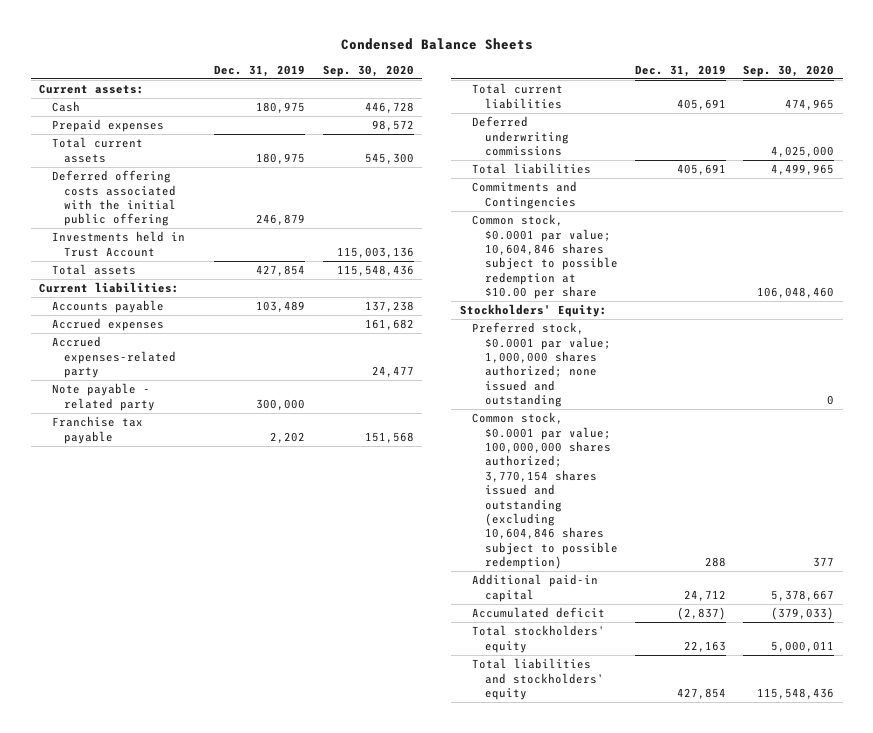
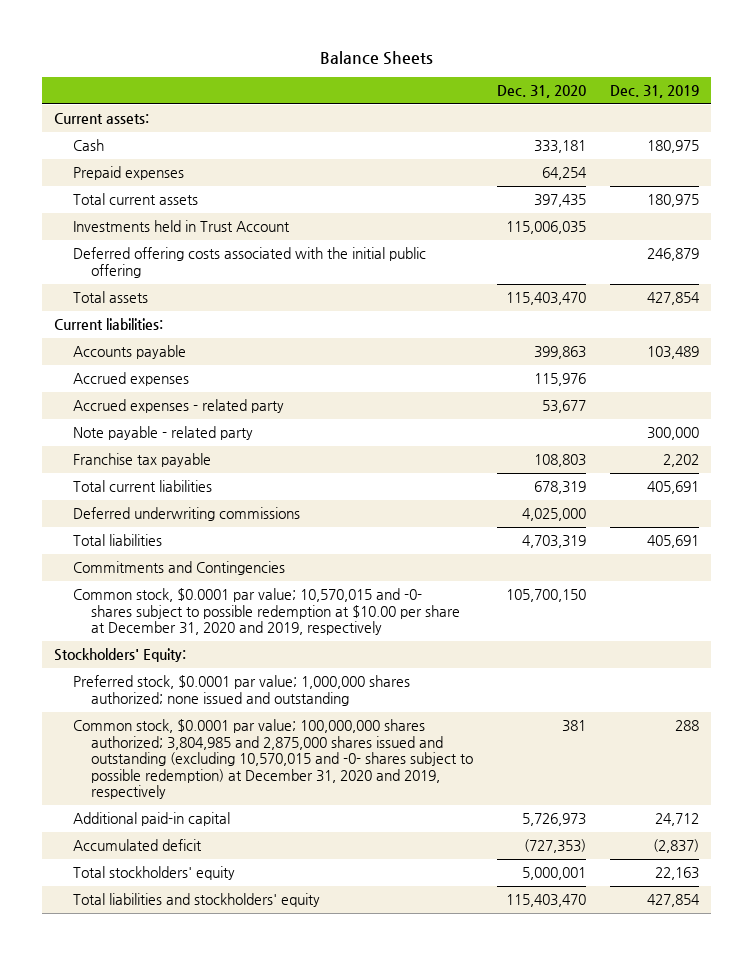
[340,37,533,50] Condensed Balance Sheets -> [319,51,433,66] Balance Sheets
[322,64,414,77] Sep. 30, 2020 -> none
none -> [497,85,587,99] Dec. 31, 2020
[51,170,177,227] Deferred offering costs associated with the initial public offering -> [72,247,426,278] Deferred offering costs associated with the initial public offering
[51,336,177,379] Accrued expenses-related party -> [72,399,284,414] Accrued expenses - related party
[472,214,618,300] Common stock, $0.0001 par value; 10,604,846 shares subject to possible redemption at $10.00 per share -> [72,588,461,636] Common stock, $0.0001 par value; 10,570,015 and -0- shares subject to possible redemption at $10.00 per share at December 31, 2020 and 2019, respectively
[472,412,618,570] Common stock, $0.0001 par value; 100,000,000 shares authorized; 3,770,154 shares issued and outstanding (excluding 10,604,846 shares subject to possible redemption) -> [72,719,474,800] Common stock, $0.0001 par value; 100,000,000 shares authorized; 3,804,985 and 2,875,000 shares issued and outstanding (excluding 10,570,015 and -0- shares subject to possible redemption) at December 31, 2020 and 2019, respectively

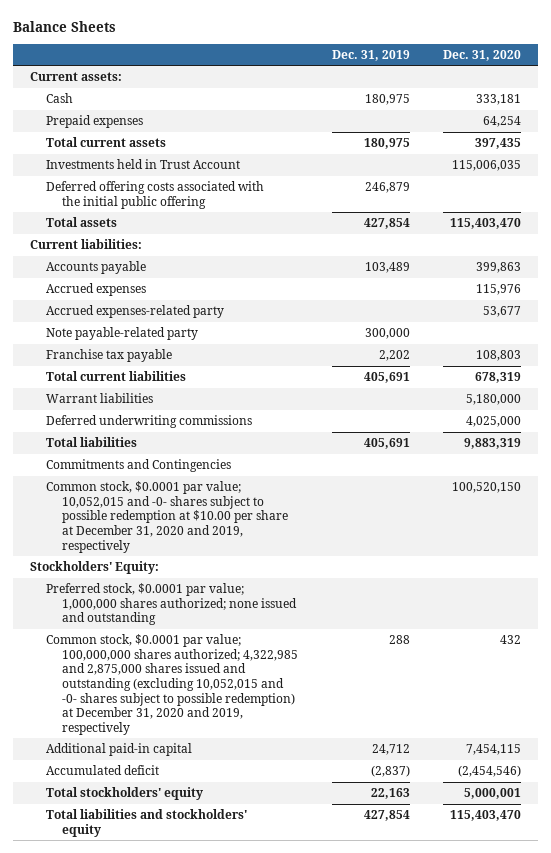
[72,399,284,414] Accrued expenses - related party -> [46,305,225,319] Accrued expenses-related party
[72,426,253,441] Note payable - related party -> [46,327,199,341] Note payable-related party
none -> [46,393,154,404] Warrant liabilities
[522,535,587,549] 4,703,319 -> [464,438,522,450] 9,883,319
[72,588,461,636] Common stock, $0.0001 par value; 10,570,015 and -0- shares subject to possible redemption at $10.00 per share at December 31, 2020 and 2019, respectively -> [46,481,288,553] Common stock, $0.0001 par value; 10,052,015 and -0- shares subject to possible redemption at $10.00 per share at December 31, 2020 and 2019, respectively
[506,589,587,603] 105,700,150 -> [452,482,522,494] 100,520,150
[72,719,474,800] Common stock, $0.0001 par value; 100,000,000 shares authorized; 3,804,985 and 2,875,000 shares issued and outstanding (excluding 10,570,015 and -0- shares subject to possible redemption) at December 31, 2020 and 2019, respectively -> [46,634,298,735] Common stock, $0.0001 par value; 100,000,000 shares authorized; 4,322,985 and 2,875,000 shares issued and outstanding (excluding 10,052,015 and -0- shares subject to possible redemption) at December 31, 2020 and 2019, respectively
[562,720,587,733] 381 -> [500,635,522,645] 432
[522,813,587,827] 5,726,973 -> [466,744,522,756] 7,454,115
[524,839,587,854] (727,353) -> [458,765,522,778] (2,454,546)

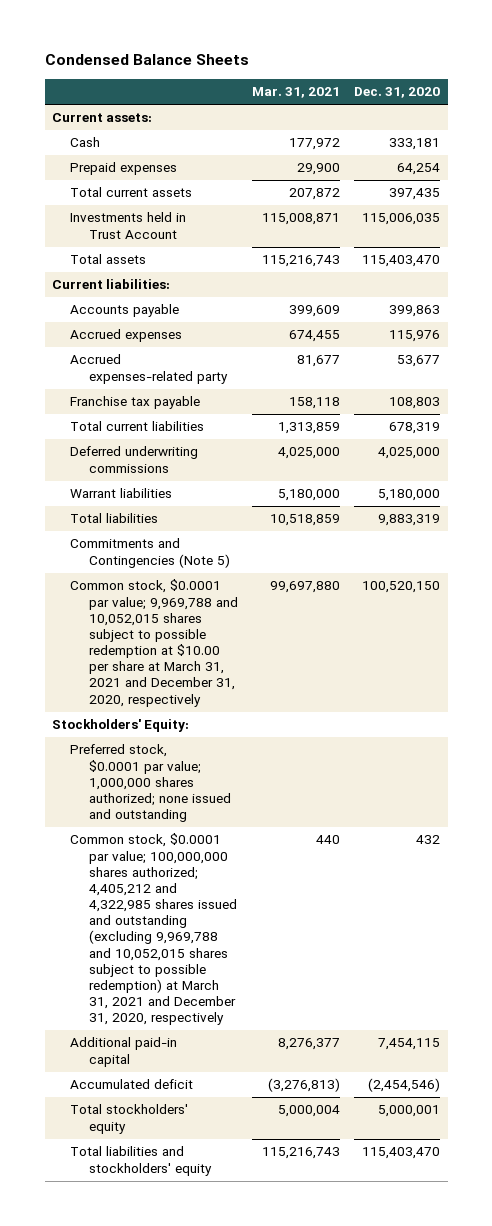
[13,20,117,32] Balance Sheets -> [44,54,249,66] Condensed Balance Sheets
[331,49,410,61] Dec. 31, 2019 -> none
none -> [252,87,341,99] Mar. 31, 2021
[46,181,265,209] Deferred offering costs associated with the initial public offering -> none
[46,327,199,341] Note payable-related party -> none
[46,393,154,404] Warrant liabilities -> [70,488,173,499] Warrant liabilities
[46,459,232,473] Commitments and Contingencies -> [70,538,231,568] Commitments and Contingencies (Note 5)
[46,481,288,553] Common stock, $0.0001 par value; 10,052,015 and -0- shares subject to possible redemption at $10.00 per share at December 31, 2020 and 2019, respectively -> [70,579,239,707] Common stock, $0.0001 par value; 9,969,788 and 10,052,015 shares subject to possible redemption at $10.00 per share at March 31, 2021 and December 31, 2020, respectively
[46,634,298,735] Common stock, $0.0001 par value; 100,000,000 shares authorized; 4,322,985 and 2,875,000 shares issued and outstanding (excluding 10,052,015 and -0- shares subject to possible redemption) at December 31, 2020 and 2019, respectively -> [70,833,238,1026] Common stock, $0.0001 par value; 100,000,000 shares authorized; 4,405,212 and 4,322,985 shares issued and outstanding (excluding 9,969,788 and 10,052,015 shares subject to possible redemption) at March 31, 2021 and December 31, 2020, respectively

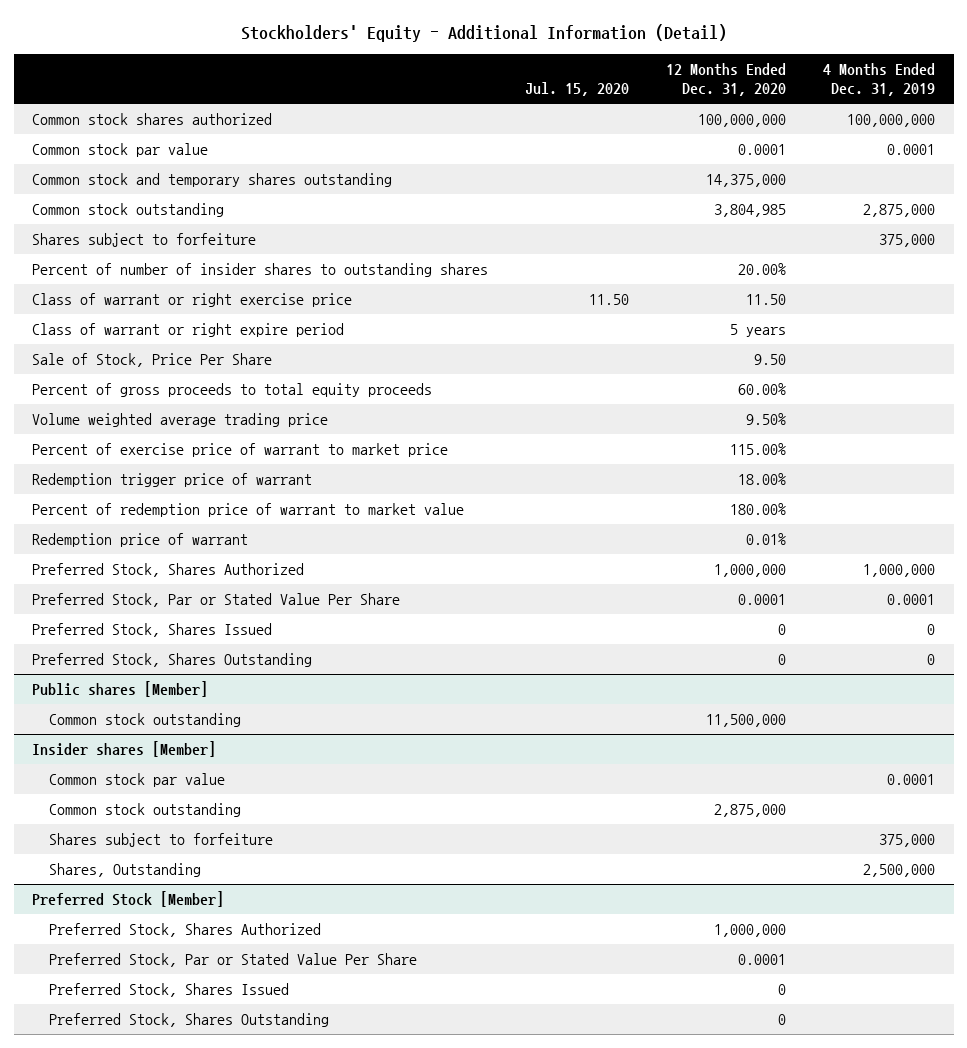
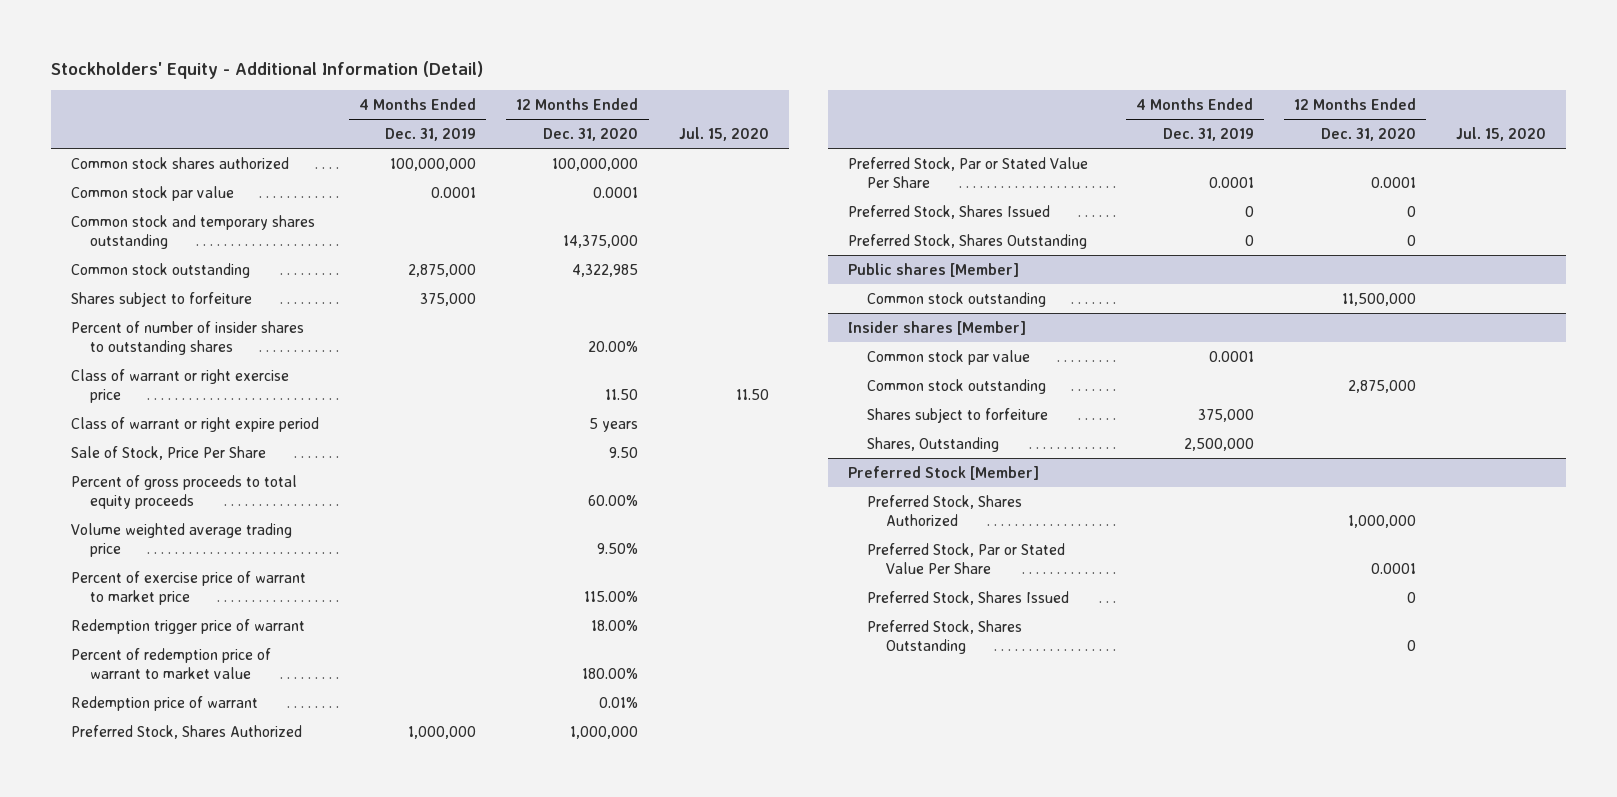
[714,203,787,217] 3,804,985 -> [572,263,639,277] 4,322,985

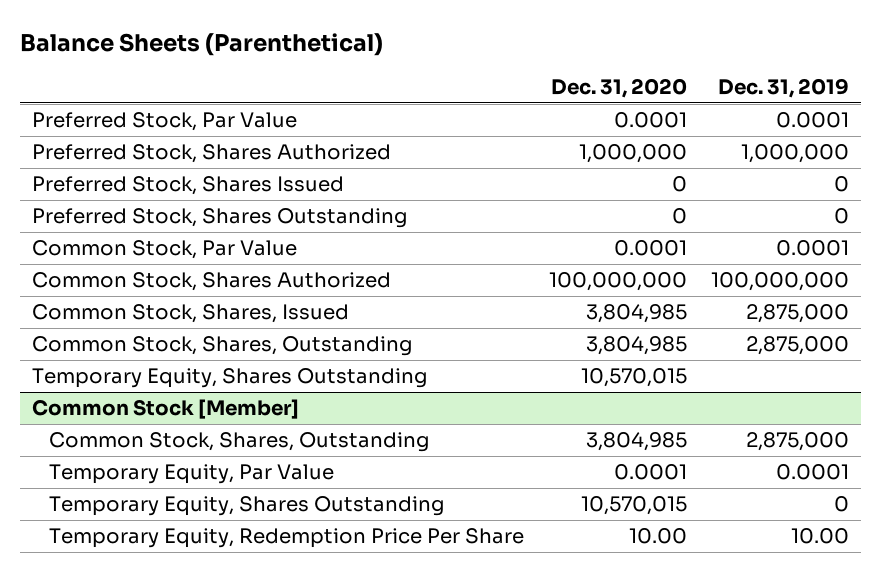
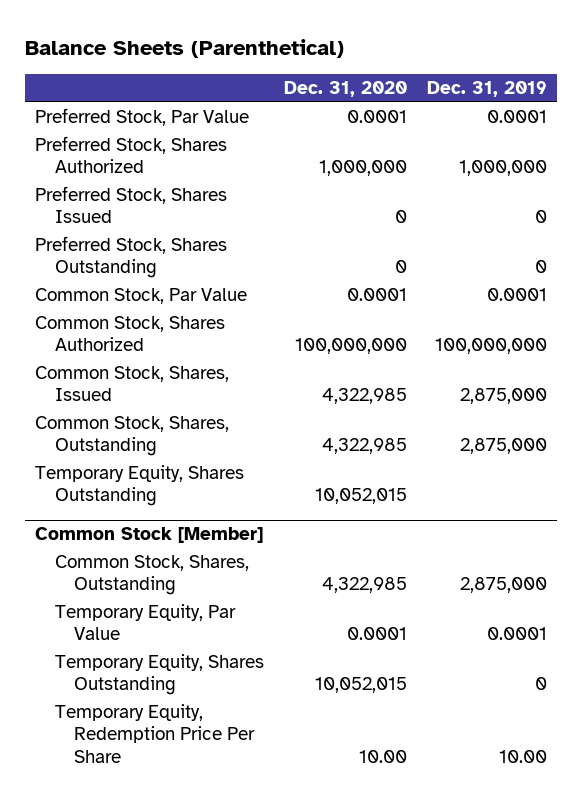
[585,304,687,324] 3,804,985 -> [321,388,407,405] 4,322,985
[585,336,687,356] 3,804,985 -> [321,438,407,455] 4,322,985
[580,368,687,388] 10,570,015 -> [314,488,407,505] 10,052,015
[585,432,687,452] 3,804,985 -> [321,577,407,594] 4,322,985
[580,496,687,516] 10,570,015 -> [314,677,407,694] 10,052,015

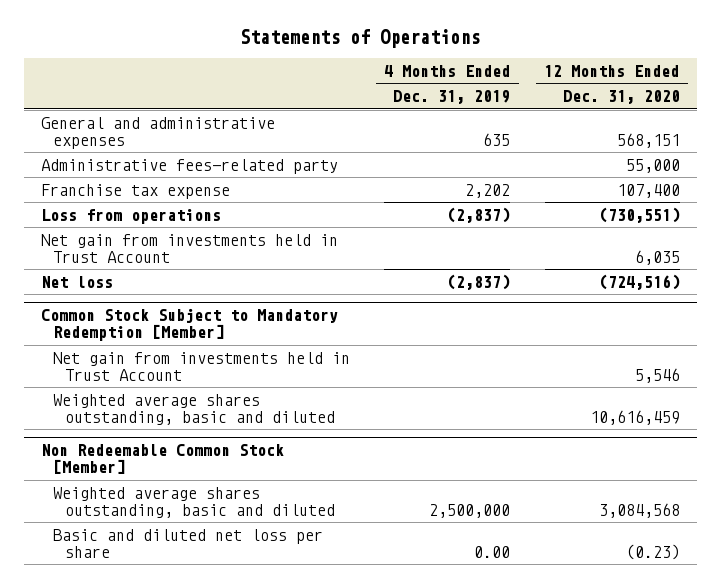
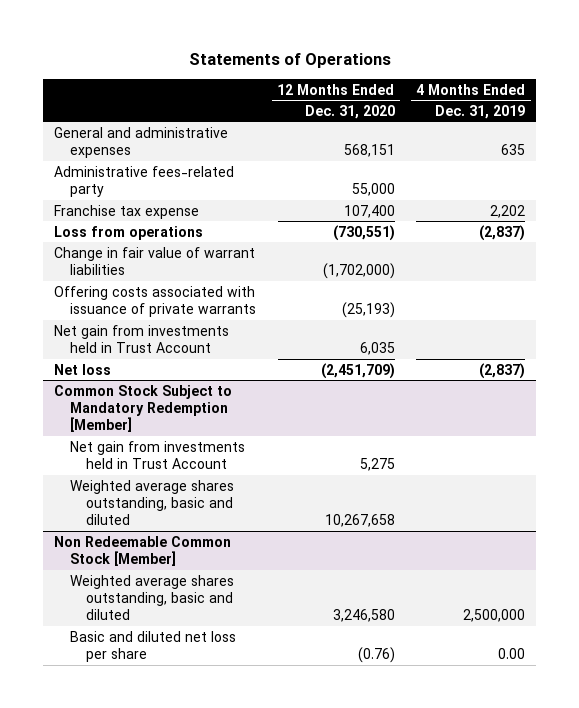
none -> [53,246,255,275] Change in fair value of warrant liabilities
none -> [53,285,256,317] Offering costs associated with issuance of private warrants
[598,273,680,290] (724,516) -> [320,362,395,379] (2,451,709)
[634,367,680,383] 5,546 -> [359,457,395,471] 5,275
[589,409,680,425] 10,616,459 -> [324,514,395,528] 10,267,658
[598,502,680,518] 3,084,568 -> [332,609,395,623] 3,246,580
[625,543,680,560] (0.23) -> [357,646,395,663] (0.76)

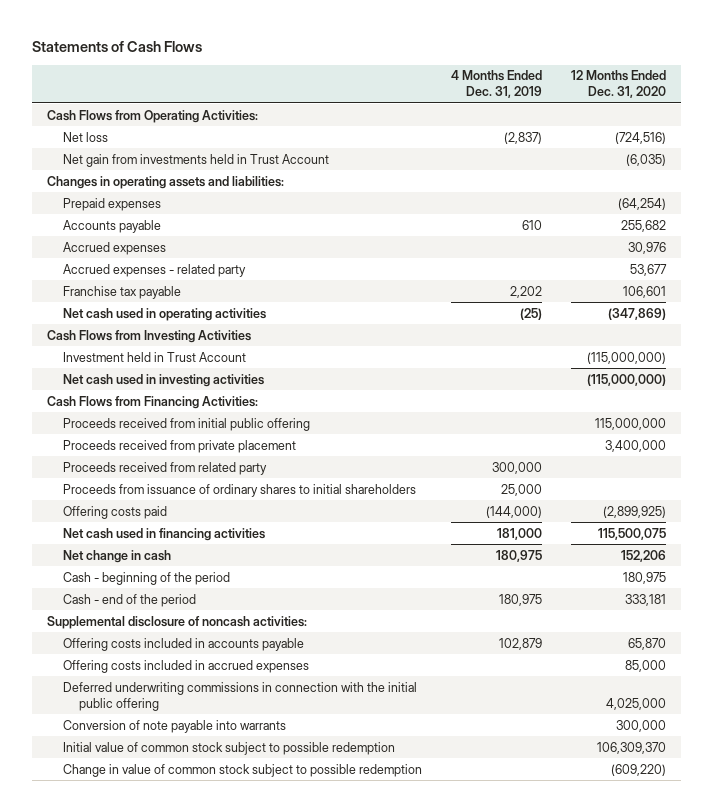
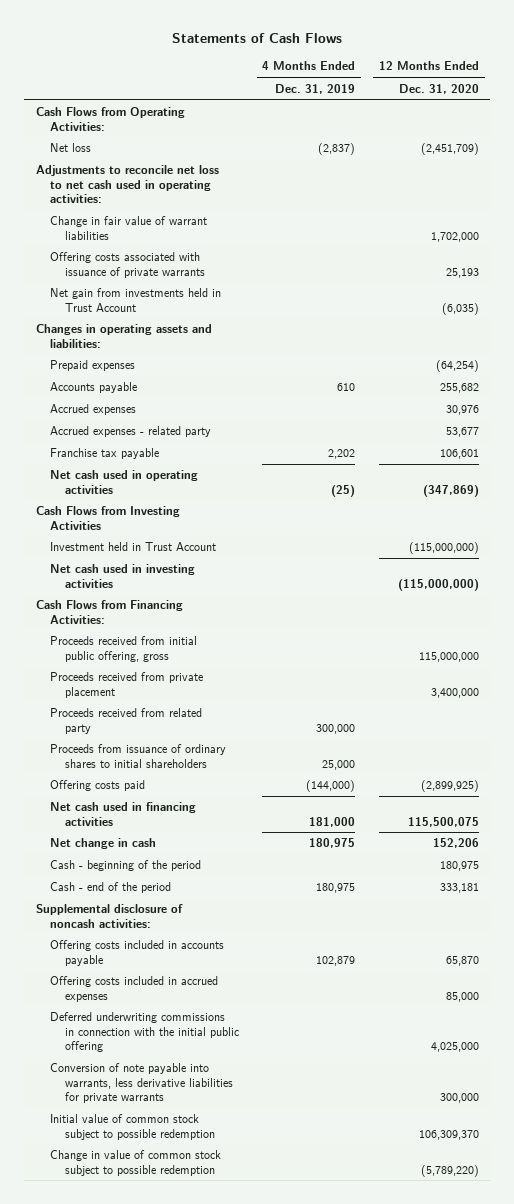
[615,131,667,144] (724,516) -> [420,143,479,156] (2,451,709)
none -> [35,165,219,203] Adjustments to reconcile net loss to net cash used in operating activities:
none -> [50,216,208,240] Change in fair value of warrant liabilities
none -> [50,252,206,278] Offering costs associated with issuance of private warrants
[62,417,310,431] Proceeds received from initial public offering -> [50,636,198,662] Proceeds received from initial public offering, gross
[62,719,286,733] Conversion of note payable into warrants -> [50,1063,234,1103] Conversion of note payable into warrants, less derivative liabilities for private warrants
[611,763,667,776] (609,220) -> [420,1164,479,1177] (5,789,220)

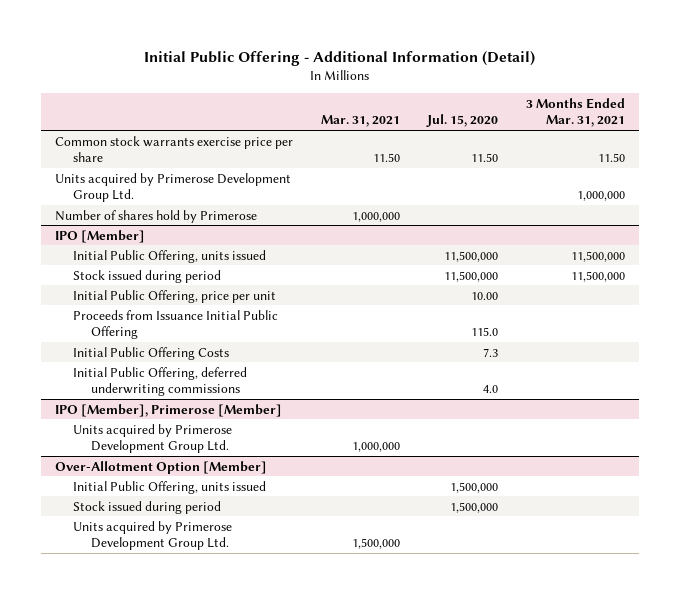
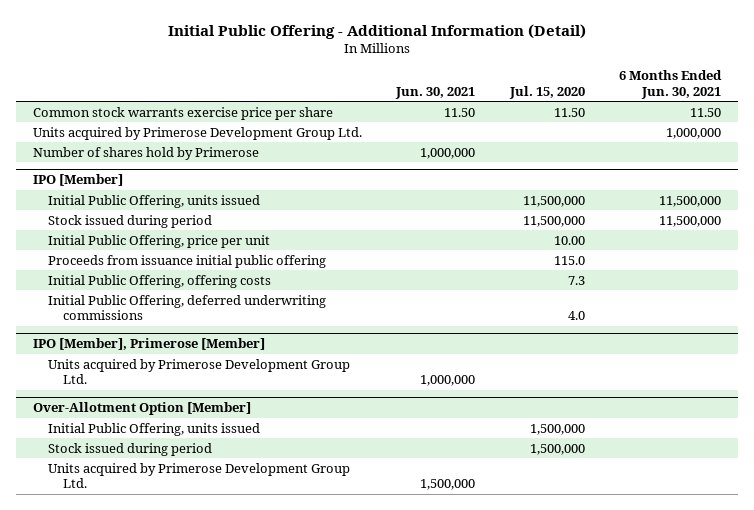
[320,115,400,128] Mar. 31, 2021 -> none
[525,97,625,128] 3 Months Ended Mar. 31, 2021 -> none
none -> [395,87,476,100] Jun. 30, 2021
none -> [619,70,723,100] 6 Months Ended Jun. 30, 2021
[73,309,279,340] Proceeds from Issuance Initial Public Offering -> [47,254,326,268] Proceeds from issuance initial public offering
[73,346,230,360] Initial Public Offering Costs -> [47,274,271,288] Initial Public Offering, offering costs

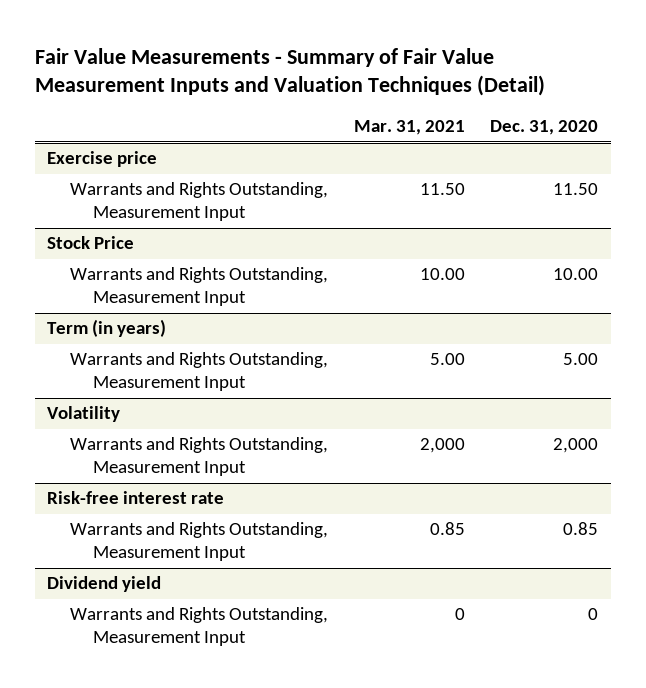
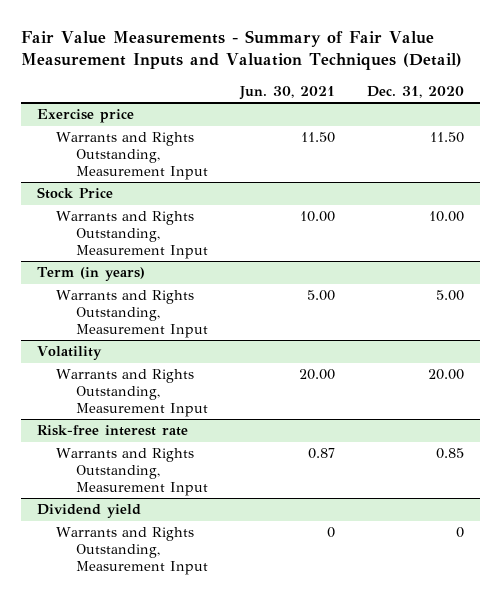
[353,120,465,136] Mar. 31, 2021 -> none
none -> [238,85,335,100] Jun. 30, 2021
[553,438,599,454] 2,000 -> [427,369,464,381] 20.00

